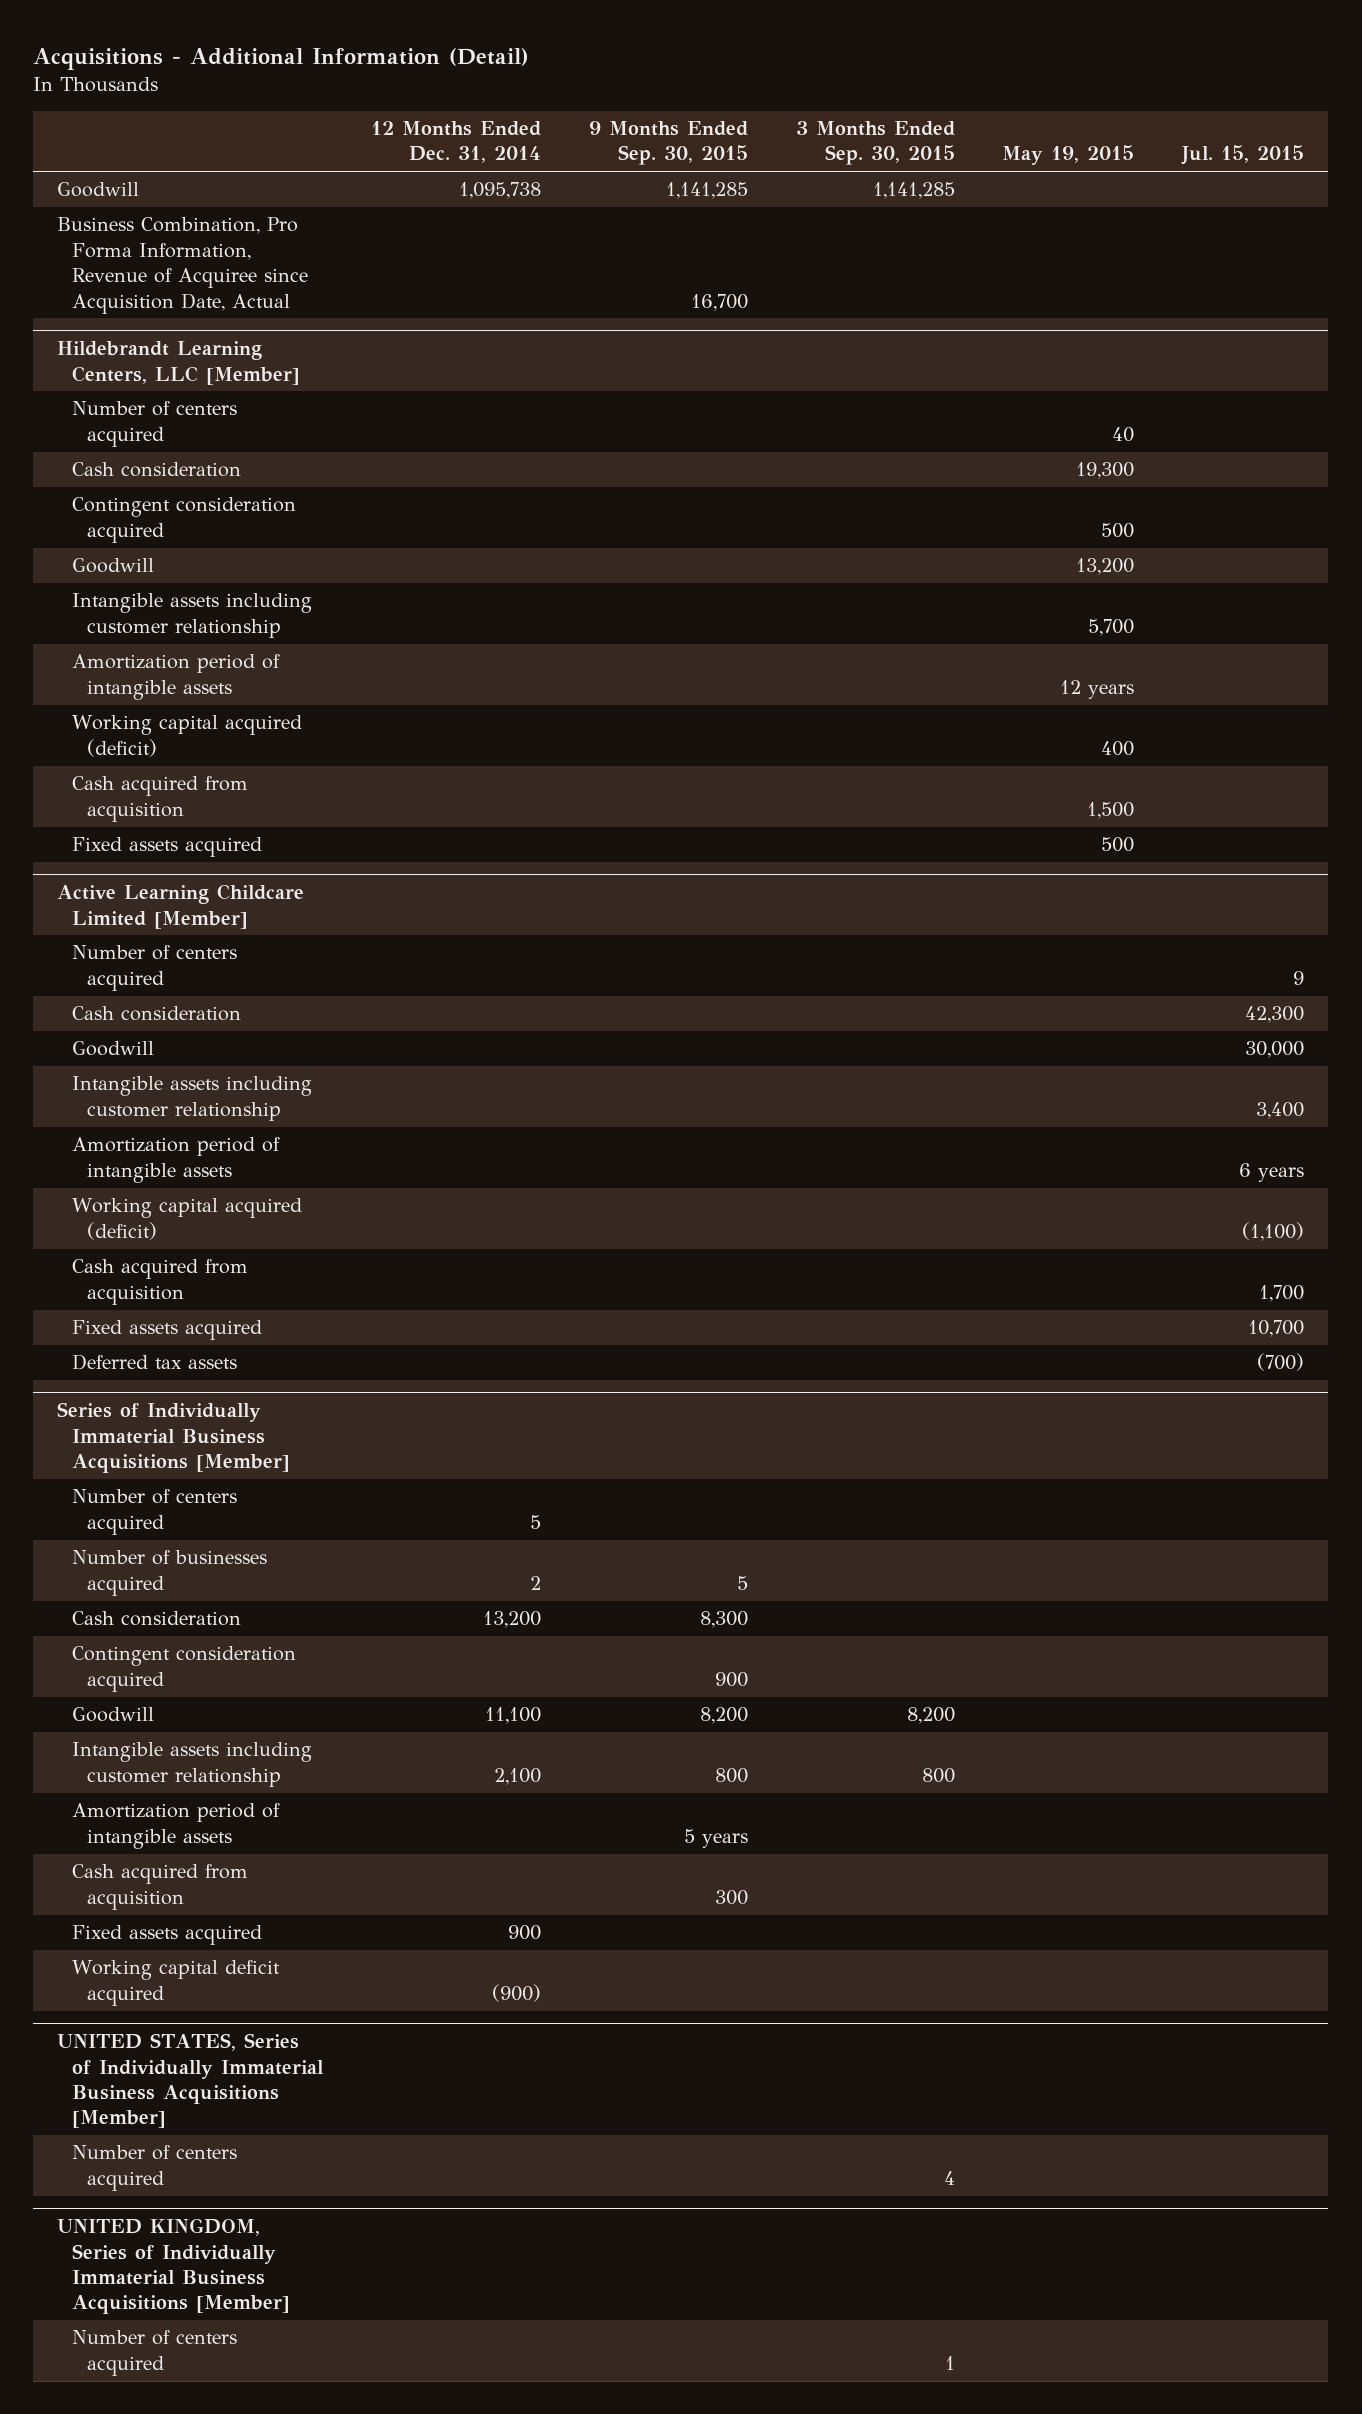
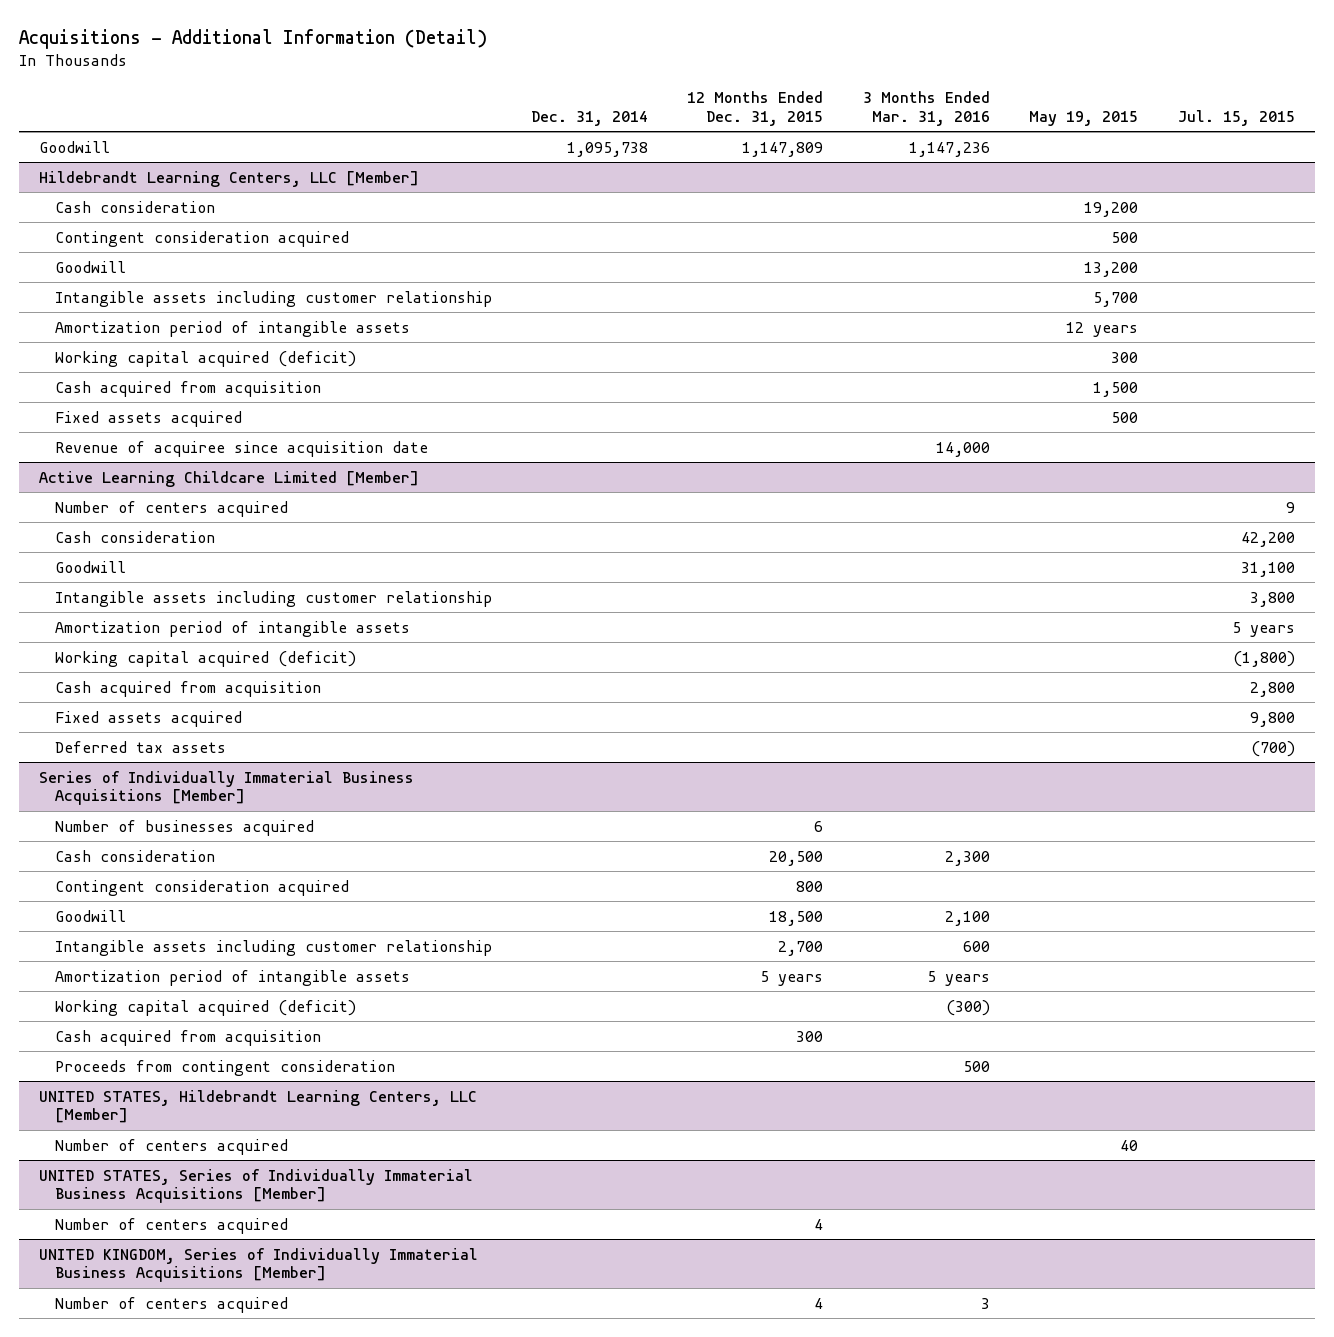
[370,120,541,164] 12 Months Ended Dec. 31, 2014 -> none
[588,120,748,166] 9 Months Ended Sep. 30, 2015 -> none
[795,120,955,166] 3 Months Ended Sep. 30, 2015 -> none
none -> [531,110,649,126] Dec. 31, 2014
none -> [687,91,824,126] 12 Months Ended Dec. 31, 2015
none -> [862,91,990,126] 3 Months Ended Mar. 31, 2016
[57,217,309,314] Business Combination, Pro Forma Information, Revenue of Acquiree since Acquisition Date, Actual -> none
[72,401,238,447] Number of centers acquired -> none
[1076,462,1135,480] 19,300 -> [1084,201,1139,217] 19,200
[1101,740,1135,756] 400 -> [1111,351,1139,363] 300
none -> [54,440,428,457] Revenue of acquiree since acquisition date
[1245,1006,1305,1024] 42,300 -> [1240,531,1295,547] 42,200
[1245,1041,1305,1059] 30,000 -> [1240,561,1295,577] 31,100
[1256,1101,1305,1119] 3,400 -> [1249,591,1295,607] 3,800
[1239,1162,1305,1182] 6 years -> [1231,621,1295,637] 5 years
[1242,1221,1305,1241] (1,100) -> [1232,650,1295,667] (1,800)
[1259,1284,1305,1302] 1,700 -> [1249,681,1295,697] 2,800
[1248,1320,1305,1338] 10,700 -> [1249,711,1295,727] 9,800
[72,1489,238,1535] Number of centers acquired -> none
none -> [54,999,356,1016] Working capital acquired (deficit)
[72,1925,263,1946] Fixed assets acquired -> none
[72,1960,281,2006] Working capital deficit acquired -> none
none -> [54,1059,395,1076] Proceeds from contingent consideration
none -> [39,1089,478,1124] UNITED STATES, Hildebrandt Learning Centers, LLC [Member]
none -> [54,1138,288,1155] Number of centers acquired

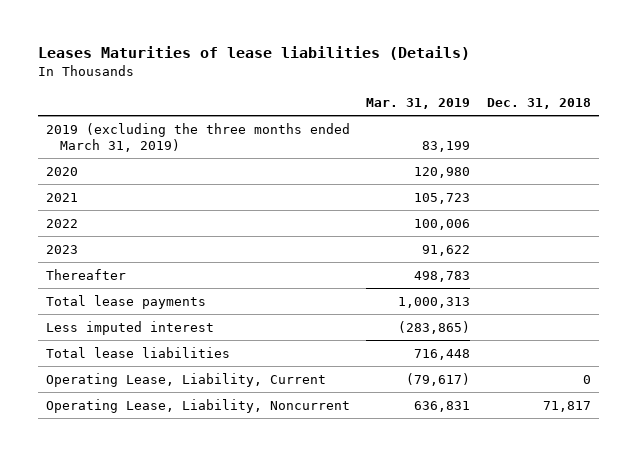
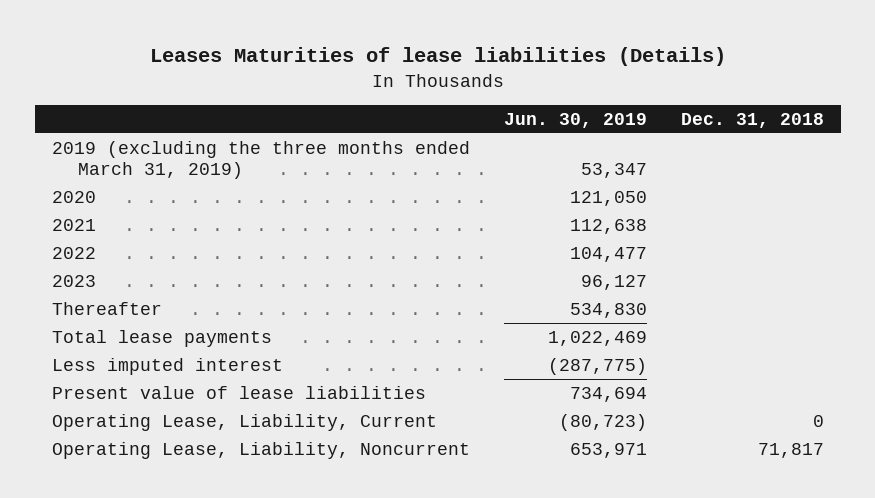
[366,97,471,109] Mar. 31, 2019 -> none
none -> [503,112,647,128] Jun. 30, 2019
[46,346,231,358] Total lease liabilities -> [51,386,426,400] Present value of lease liabilities

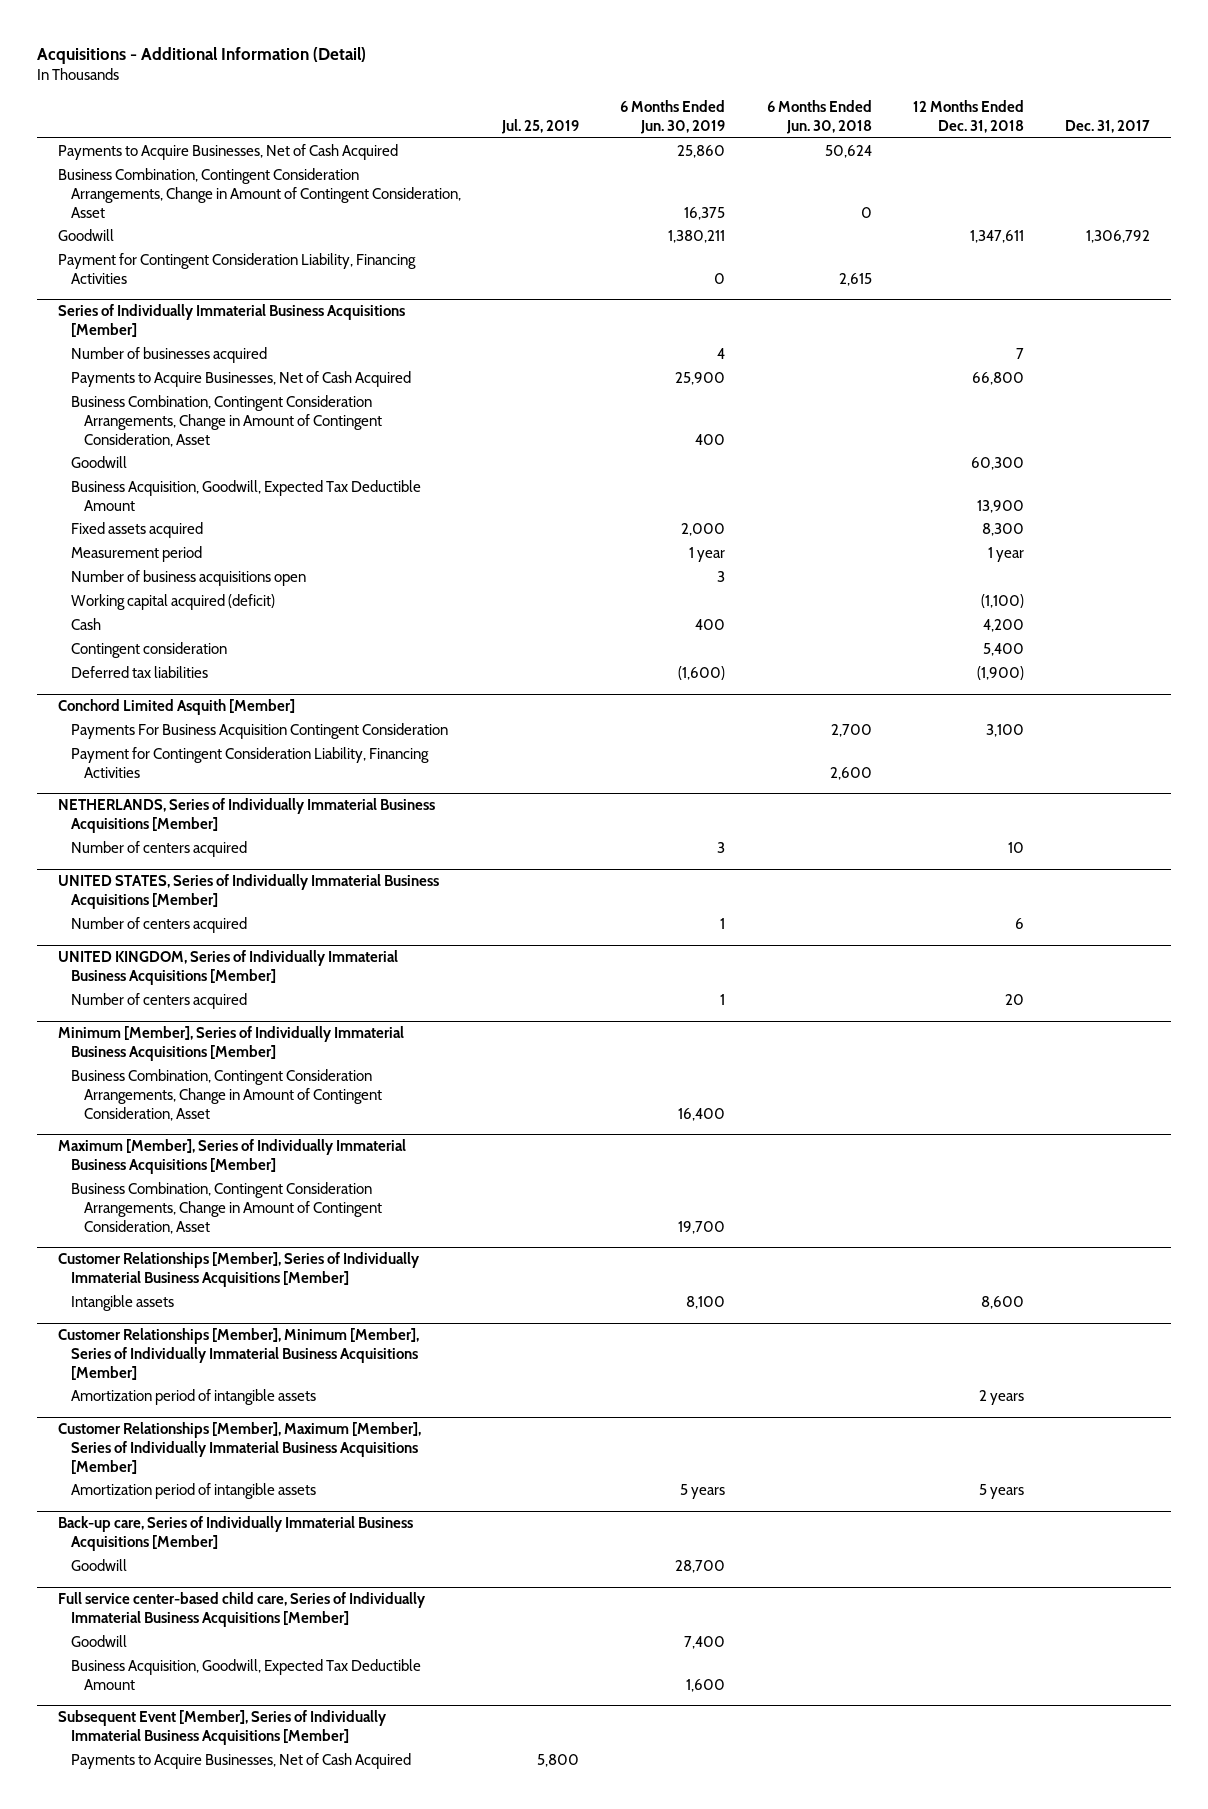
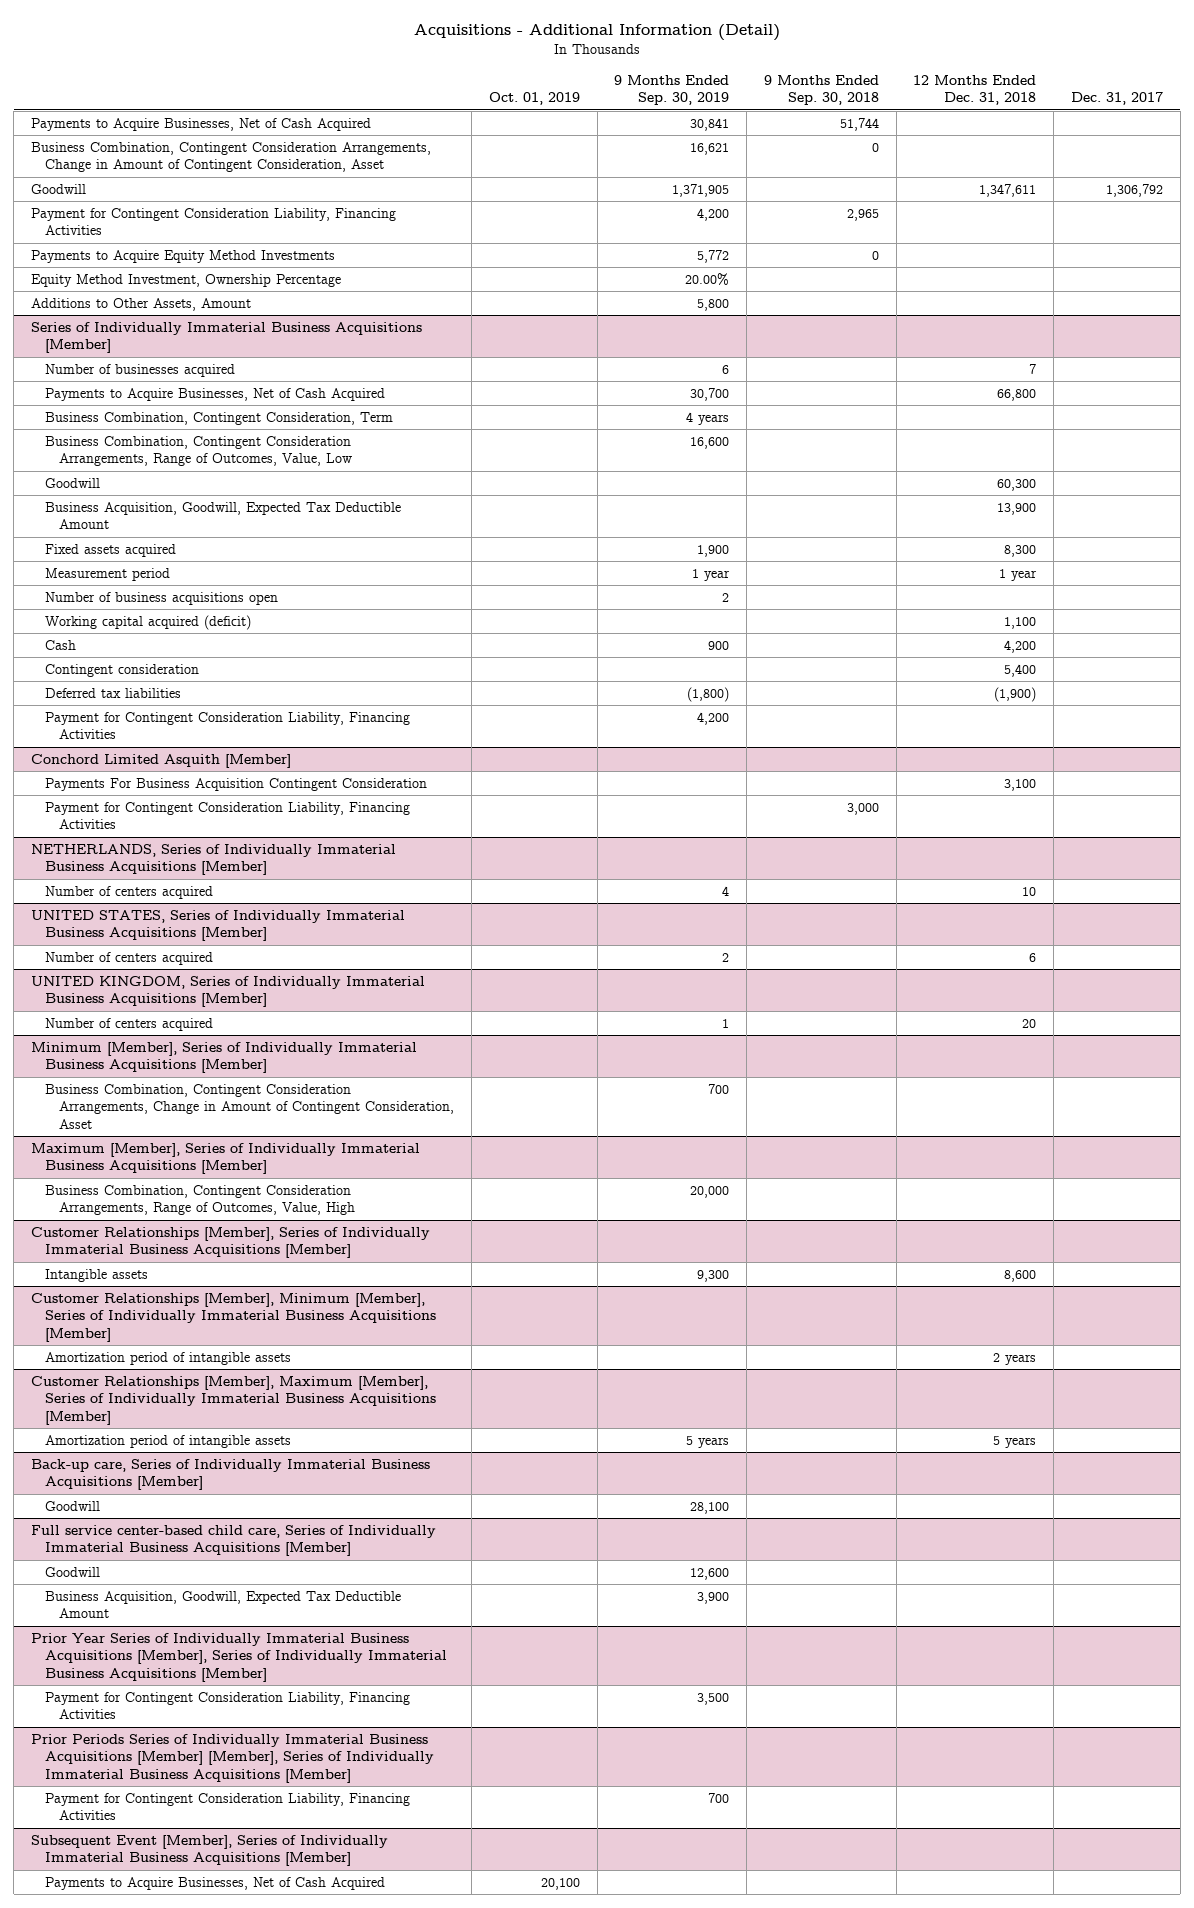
[501,119,580,135] Jul. 25, 2019 -> none
[620,100,726,135] 6 Months Ended Jun. 30, 2019 -> none
[766,100,872,135] 6 Months Ended Jun. 30, 2018 -> none
none -> [488,92,580,106] Oct. 01, 2019
none -> [614,74,730,106] 9 Months Ended Sep. 30, 2019
none -> [763,74,879,106] 9 Months Ended Sep. 30, 2018
none -> [31,249,336,263] Payments to Acquire Equity Method Investments
none -> [31,273,342,287] Equity Method Investment, Ownership Percentage
none -> [31,297,252,311] Additions to Other Assets, Amount
[70,394,382,447] Business Combination, Contingent Consideration Arrangements, Change in Amount of Contingent Consideration, Asset -> none
none -> [45,411,394,425] Business Combination, Contingent Consideration, Term
none -> [45,435,353,467] Business Combination, Contingent Consideration Arrangements, Range of Outcomes, Value, Low
[980,593,1024,608] (1,100) -> [1004,616,1037,629] 1,100
none -> [45,711,411,740] Payment for Contingent Consideration Liability, Financing Activities
[70,1181,382,1234] Business Combination, Contingent Consideration Arrangements, Change in Amount of Contingent Consideration, Asset -> none
none -> [45,1184,356,1216] Business Combination, Contingent Consideration Arrangements, Range of Outcomes, Value, High
none -> [31,1632,448,1683] Prior Year Series of Individually Immaterial Business Acquisitions [Member], Series of Individually Immaterial Business Acquisitions [Member]
none -> [45,1691,411,1720] Payment for Contingent Consideration Liability, Financing Activities
none -> [31,1733,435,1784] Prior Periods Series of Individually Immaterial Business Acquisitions [Member] [Member], Series of Individually Immaterial Business Acquisitions [Member]
none -> [45,1792,411,1821] Payment for Contingent Consideration Liability, Financing Activities

